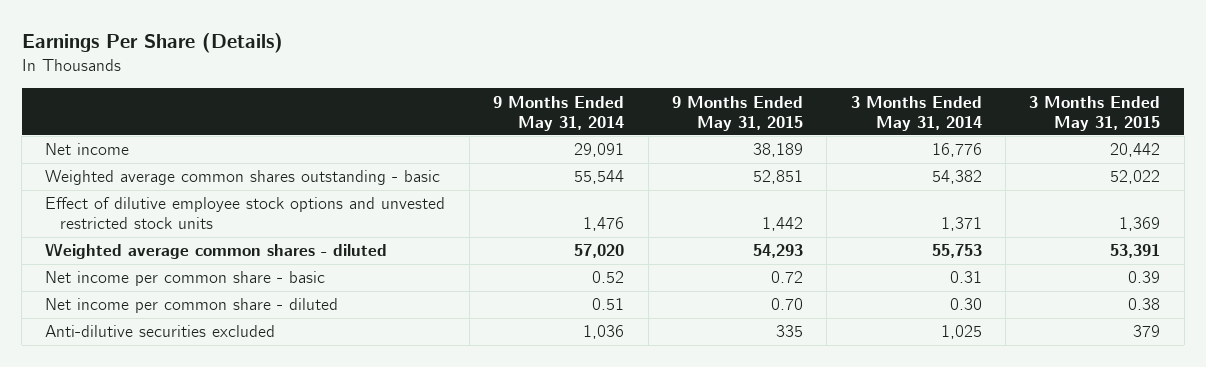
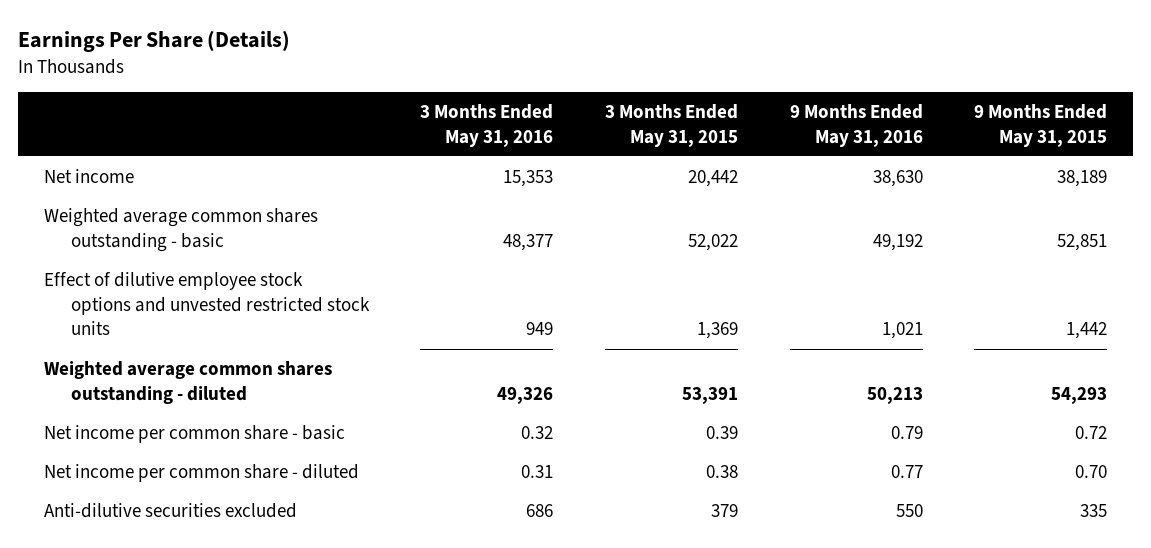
[493,95,625,131] 9 Months Ended May 31, 2014 -> none
[850,95,982,131] 3 Months Ended May 31, 2014 -> none
none -> [420,103,554,147] 3 Months Ended May 31, 2016
none -> [789,103,923,147] 9 Months Ended May 31, 2016
[45,243,388,260] Weighted average common shares - diluted -> [43,360,332,404] Weighted average common shares outstanding - diluted

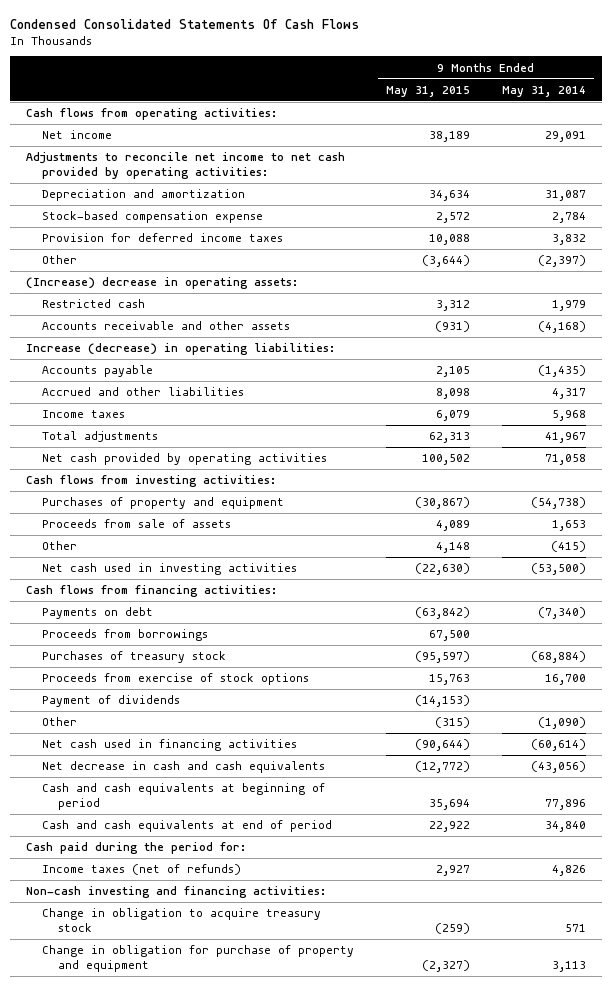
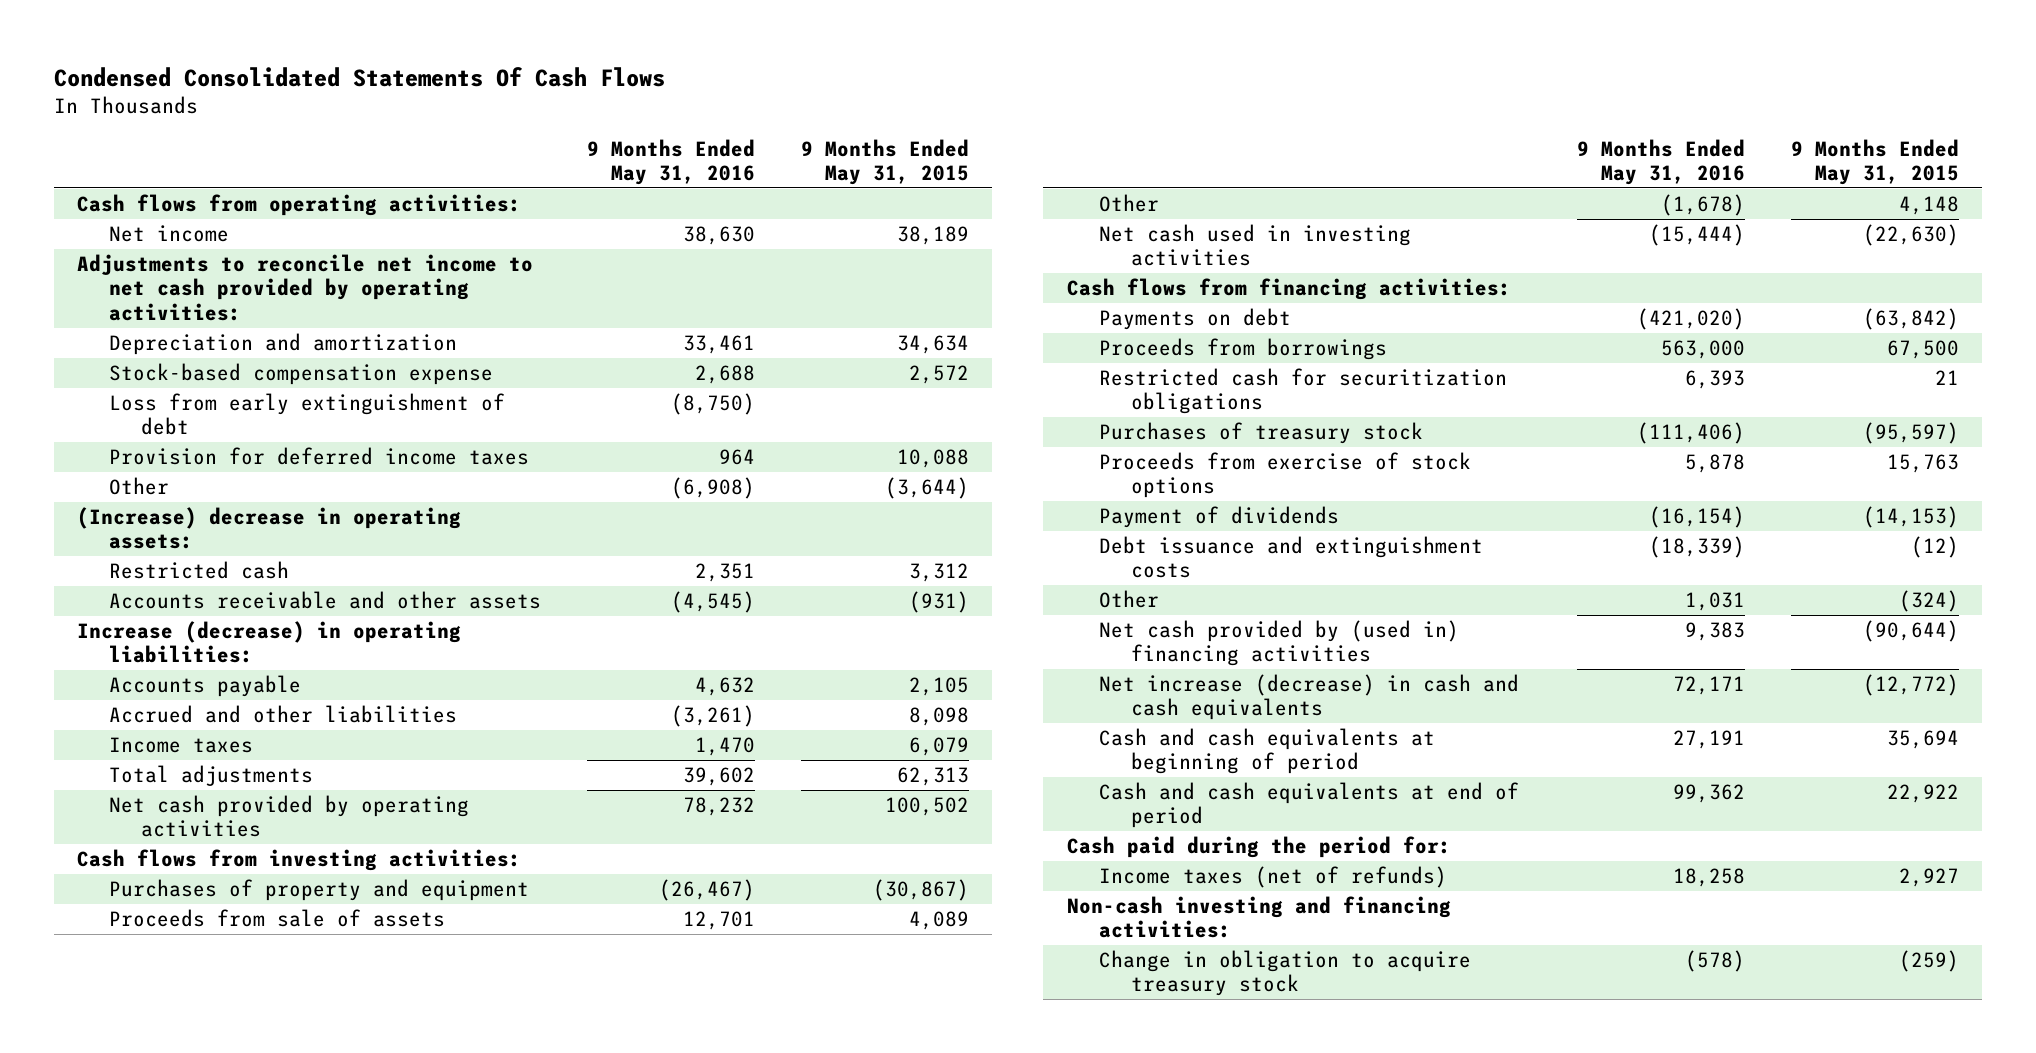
[501,85,586,97] May 31, 2014 -> none
none -> [587,138,756,186] 9 Months Ended May 31, 2016
none -> [108,393,505,436] Loss from early extinguishment of debt
none -> [1098,368,1507,415] Restricted cash for securitization obligations
none -> [1098,536,1483,579] Debt issuance and extinguishment costs
[435,717,471,729] (315) -> [1898,590,1959,613] (324)
[42,739,298,752] Net cash used in financing activities -> [1098,620,1459,667] Net cash provided by (used in) financing activities
[42,761,326,774] Net decrease in cash and cash equivalents -> [1098,674,1519,721] Net increase (decrease) in cash and cash equivalents
[42,945,355,973] Change in obligation for purchase of property and equipment -> none

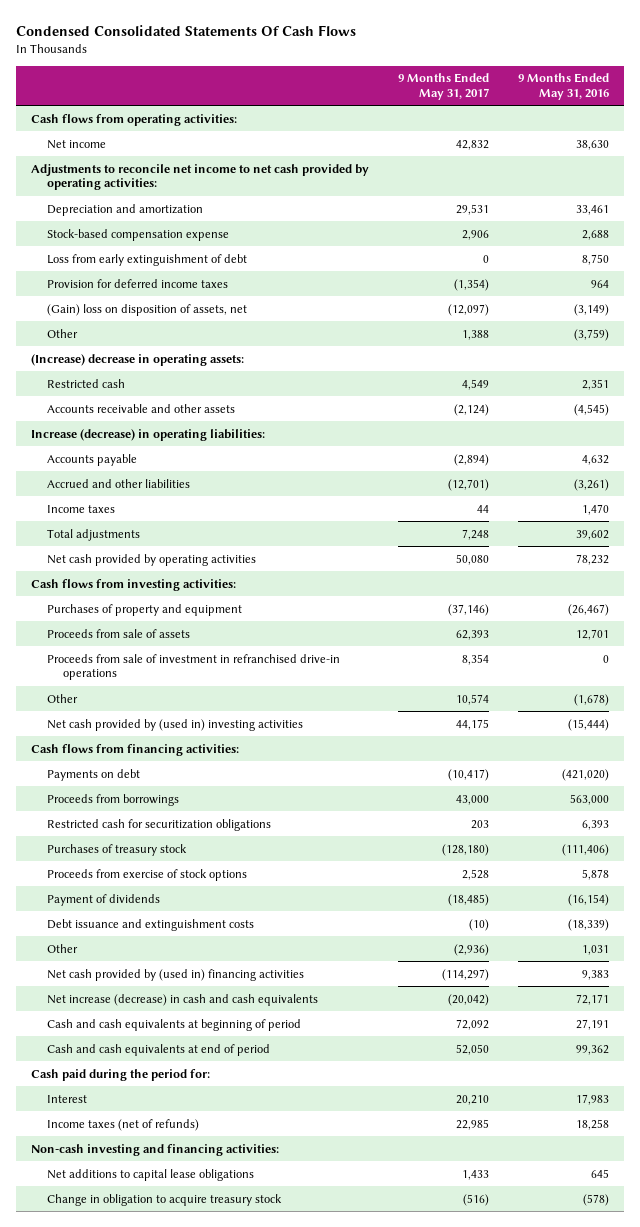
[801,138,970,186] 9 Months Ended May 31, 2015 -> none
none -> [398,73,490,101] 9 Months Ended May 31, 2017
[671,393,756,416] (8,750) -> [582,253,610,265] 8,750
none -> [47,303,248,316] (Gain) loss on disposition of assets, net
[671,477,756,500] (6,908) -> [574,328,610,341] (3,759)
none -> [47,653,341,681] Proceeds from sale of investment in refranchised drive-in operations
[1098,224,1411,267] Net cash used in investing activities -> [47,718,304,731] Net cash provided by (used in) investing activities
none -> [47,1094,88,1103] Interest
none -> [47,1168,255,1181] Net additions to capital lease obligations

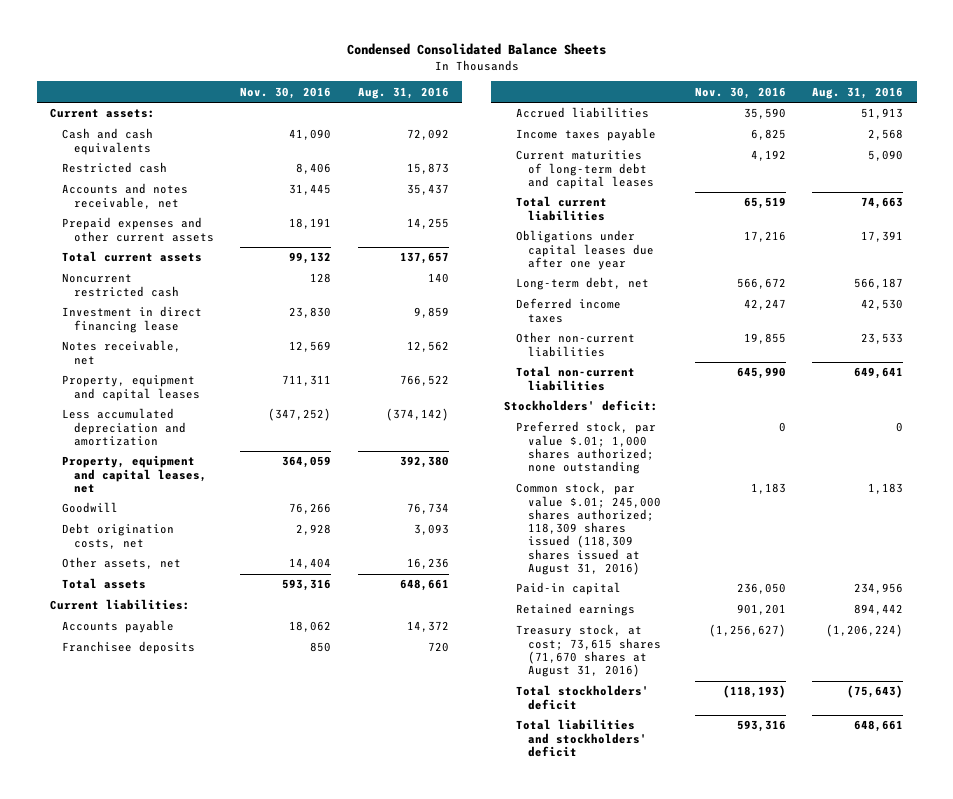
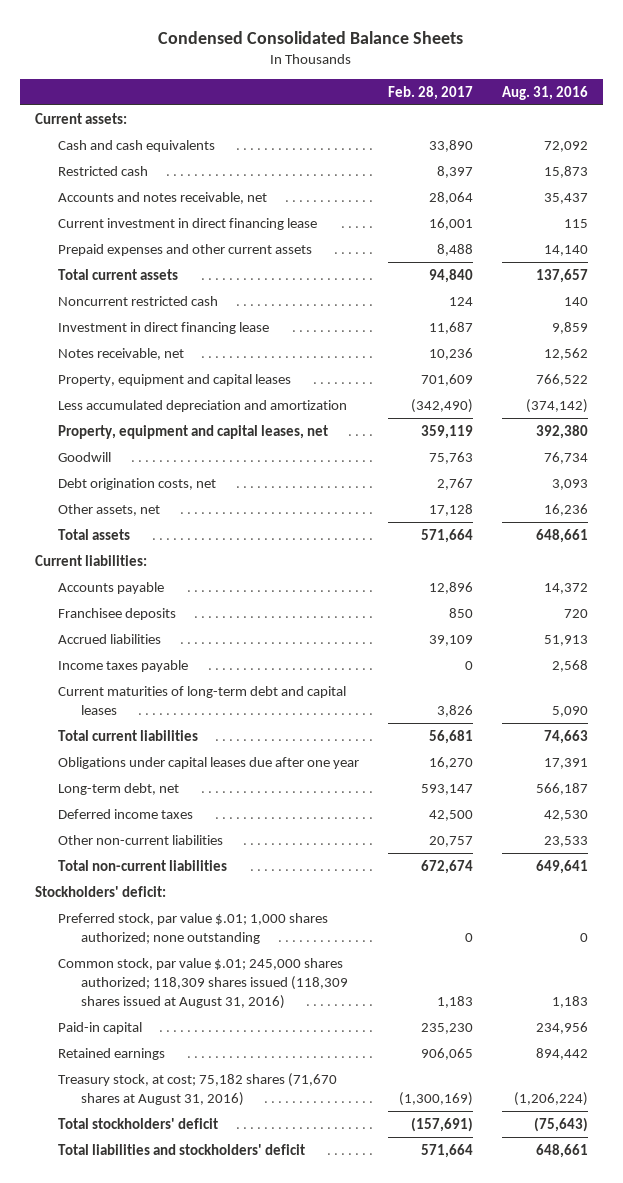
[240,86,332,99] Nov. 30, 2016 -> none
none -> [388,85,474,100] Feb. 28, 2017
none -> [57,217,317,230] Current investment in direct financing lease
[406,218,449,230] 14,255 -> [544,244,589,256] 14,140
[516,624,662,678] Treasury stock, at cost; 73,615 shares (71,670 shares at August 31, 2016) -> [57,1072,337,1107] Treasury stock, at cost; 75,182 shares (71,670 shares at August 31, 2016)

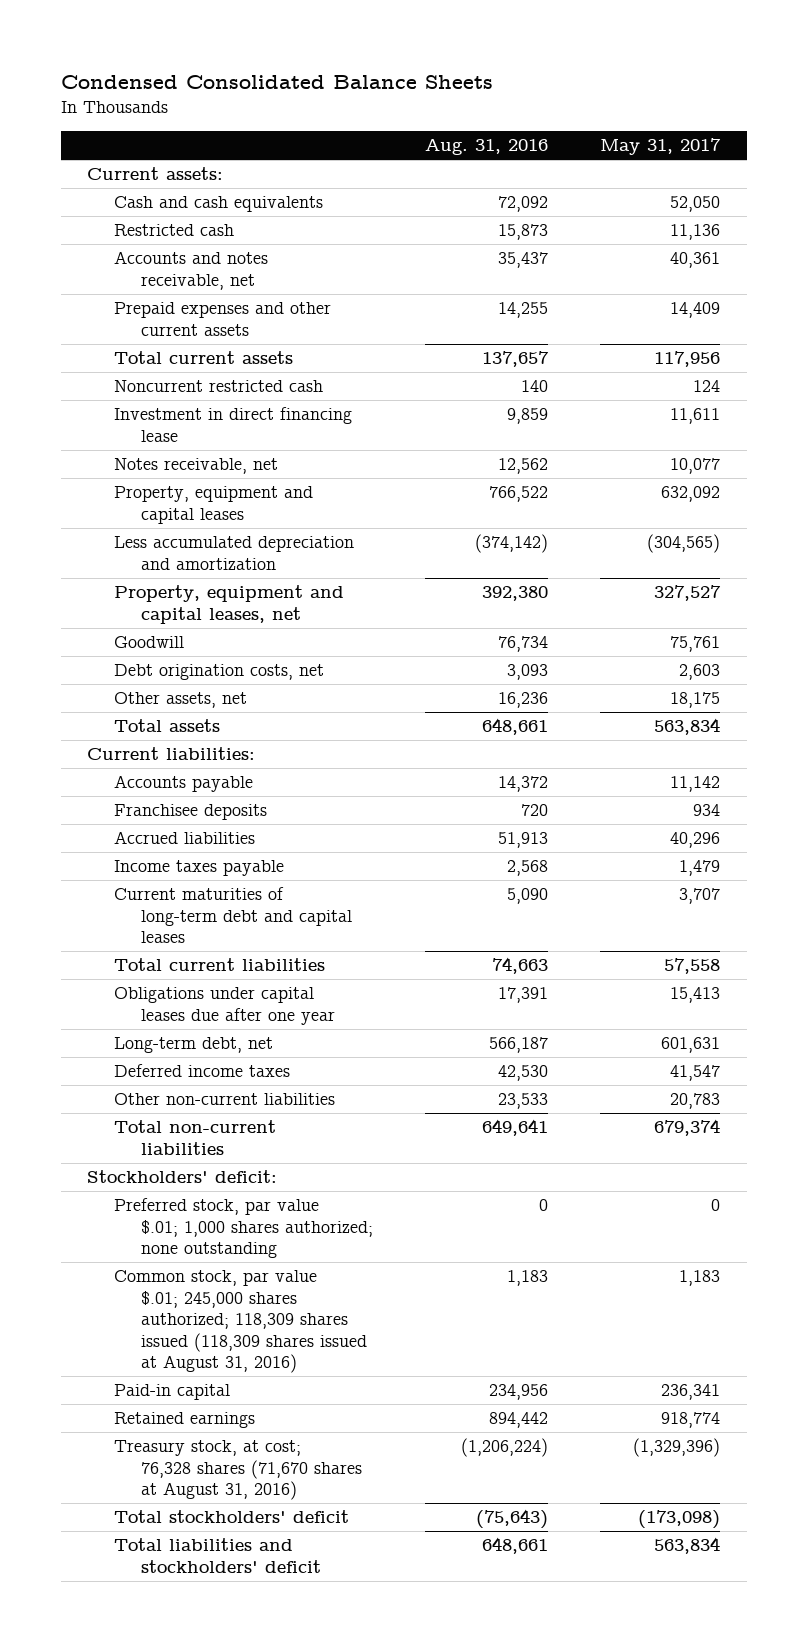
[388,85,474,100] Feb. 28, 2017 -> none
none -> [600,138,722,156] May 31, 2017
[57,217,317,230] Current investment in direct financing lease -> none
[544,244,589,256] 14,140 -> [498,302,549,319] 14,255
[57,1072,337,1107] Treasury stock, at cost; 75,182 shares (71,670 shares at August 31, 2016) -> [114,1440,363,1501] Treasury stock, at cost; 76,328 shares (71,670 shares at August 31, 2016)

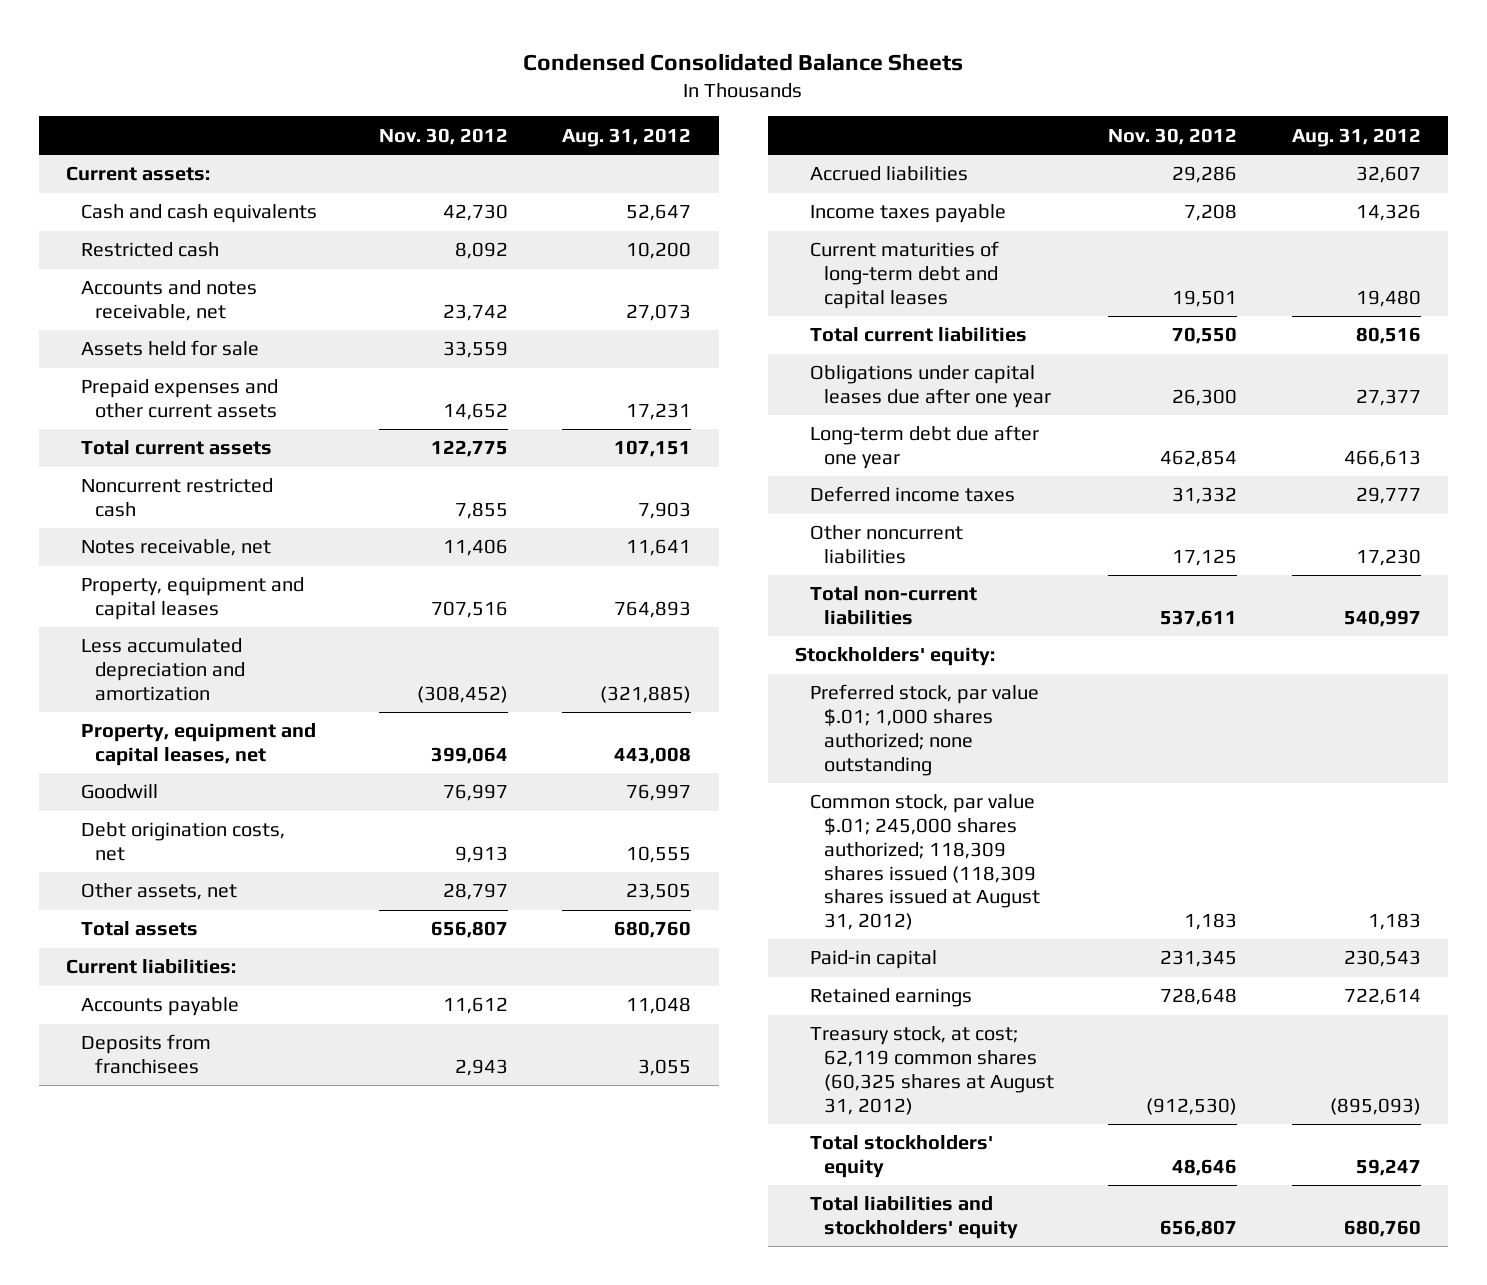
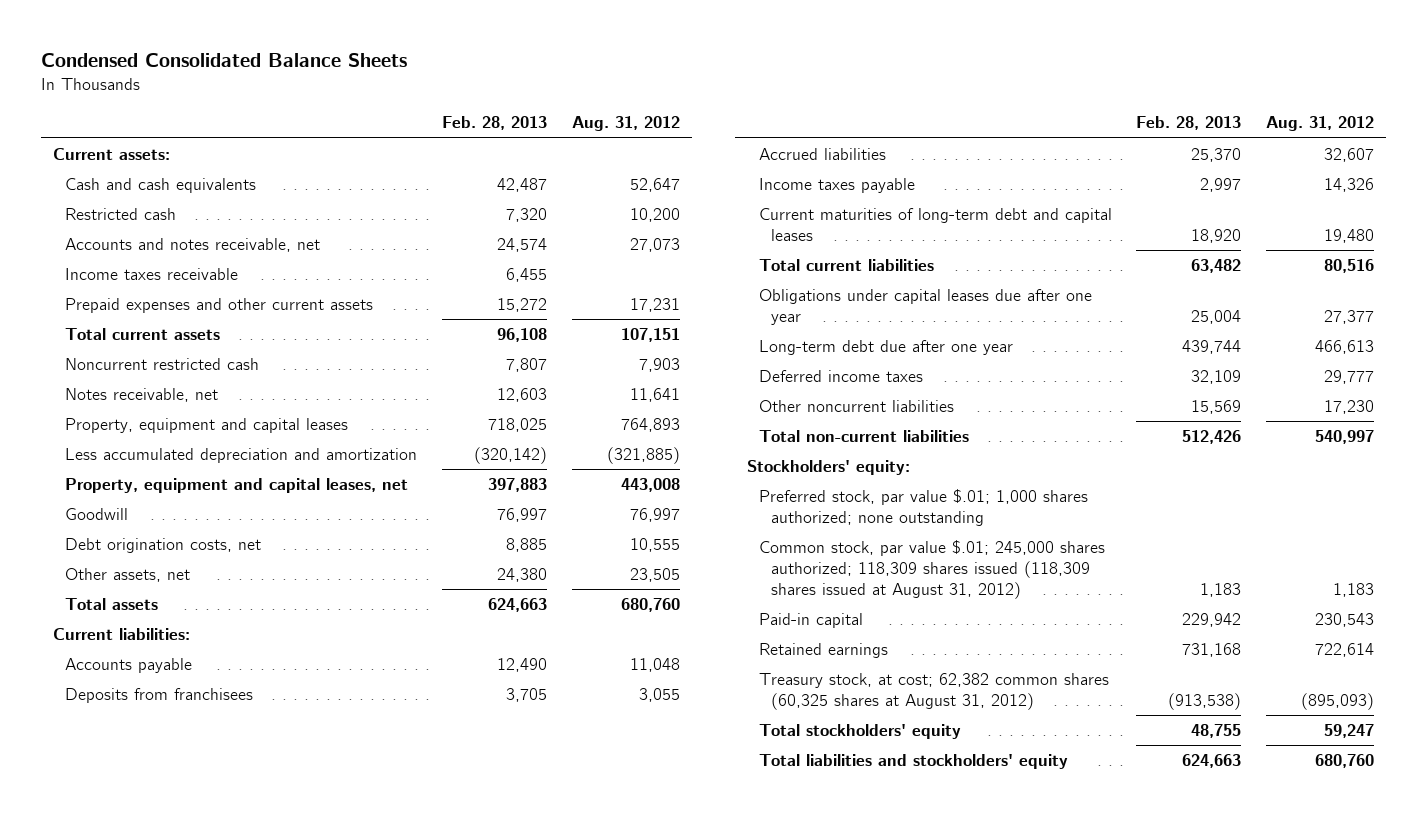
[379,127,509,145] Nov. 30, 2012 -> none
none -> [442,116,548,131] Feb. 28, 2013
[80,340,259,357] Assets held for sale -> none
none -> [64,268,238,281] Income taxes receivable
[809,1026,1055,1115] Treasury stock, at cost; 62,119 common shares (60,325 shares at August 31, 2012) -> [759,673,1110,711] Treasury stock, at cost; 62,382 common shares (60,325 shares at August 31, 2012)

